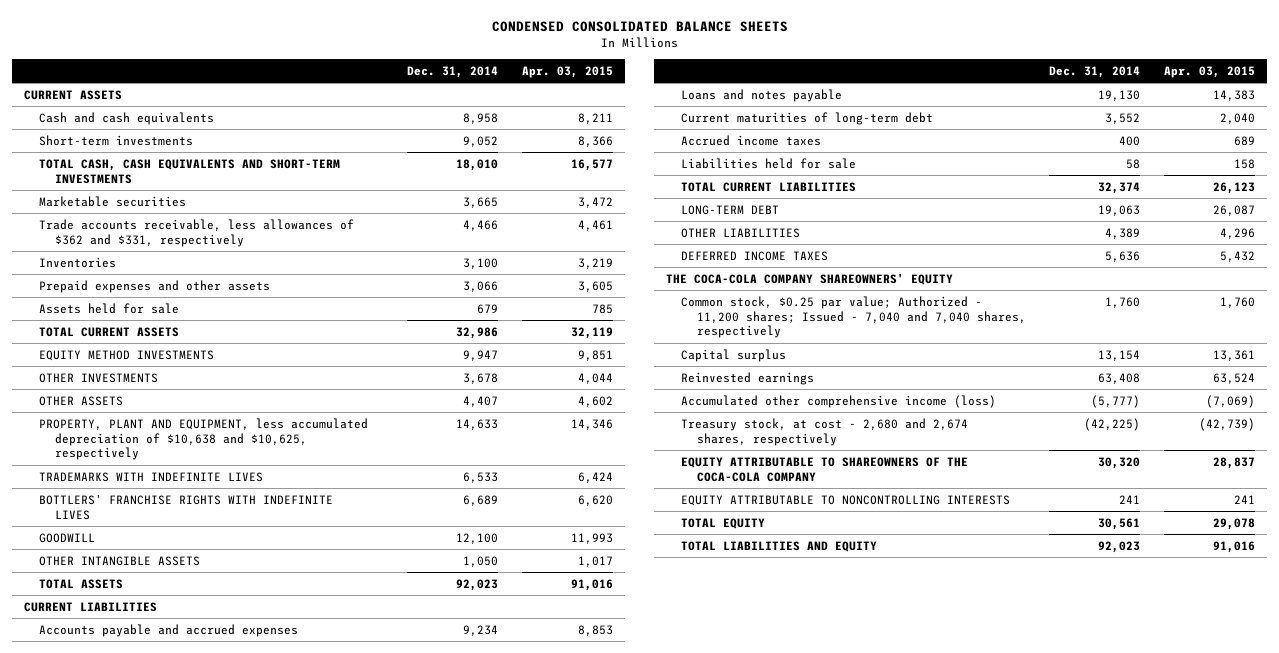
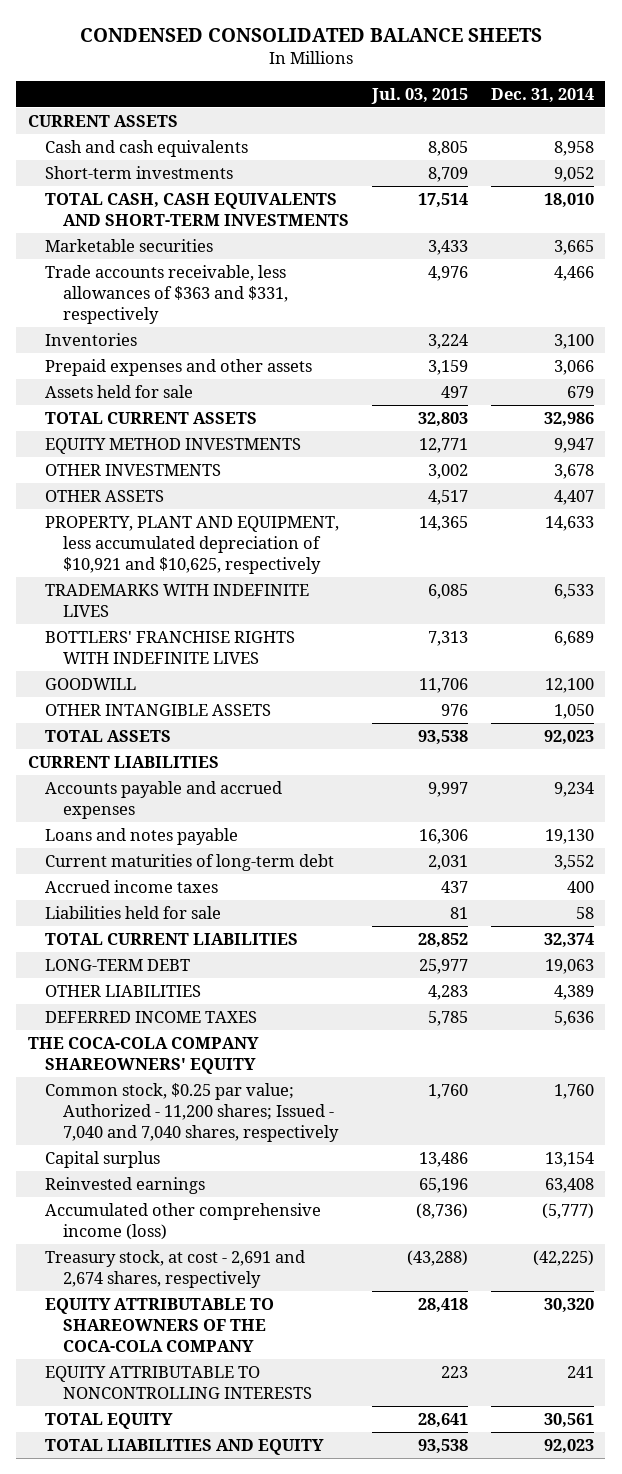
[521,65,613,78] Apr. 03, 2015 -> none
none -> [370,87,468,104] Jul. 03, 2015
[39,218,355,247] Trade accounts receivable, less allowances of $362 and $331, respectively -> [45,264,288,324] Trade accounts receivable, less allowances of $363 and $331, respectively
[39,417,369,461] PROPERTY, PLANT AND EQUIPMENT, less accumulated depreciation of $10,638 and $10,625, respectively -> [45,515,340,574] PROPERTY, PLANT AND EQUIPMENT, less accumulated depreciation of $10,921 and $10,625, respectively
[681,417,969,446] Treasury stock, at cost - 2,680 and 2,674 shares, respectively -> [45,1249,306,1288] Treasury stock, at cost - 2,691 and 2,674 shares, respectively

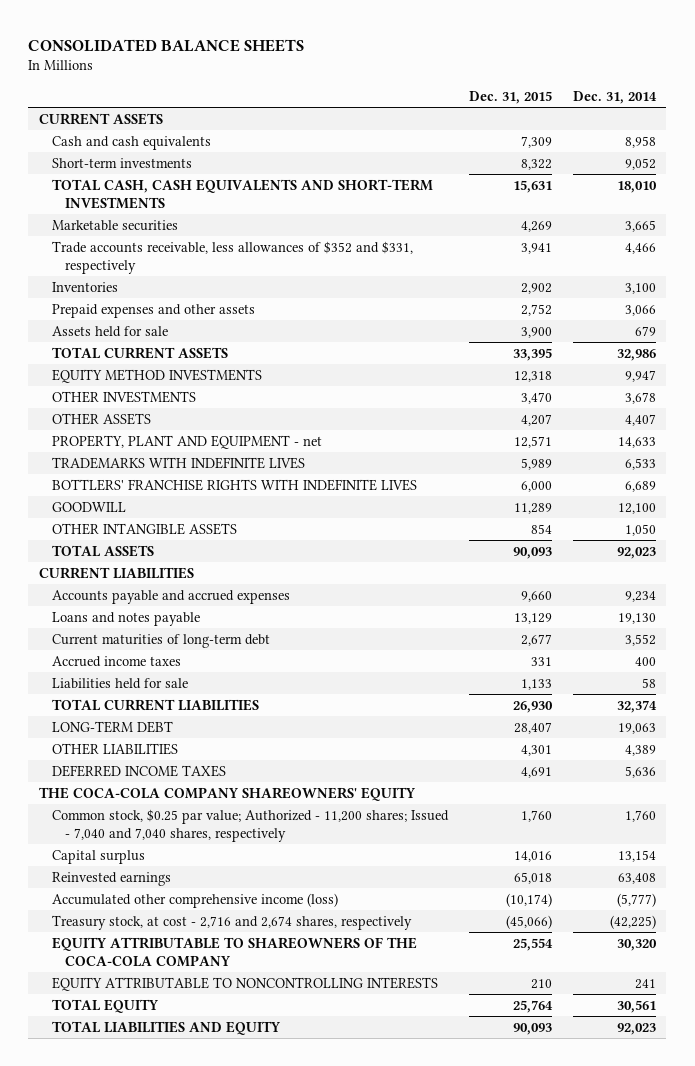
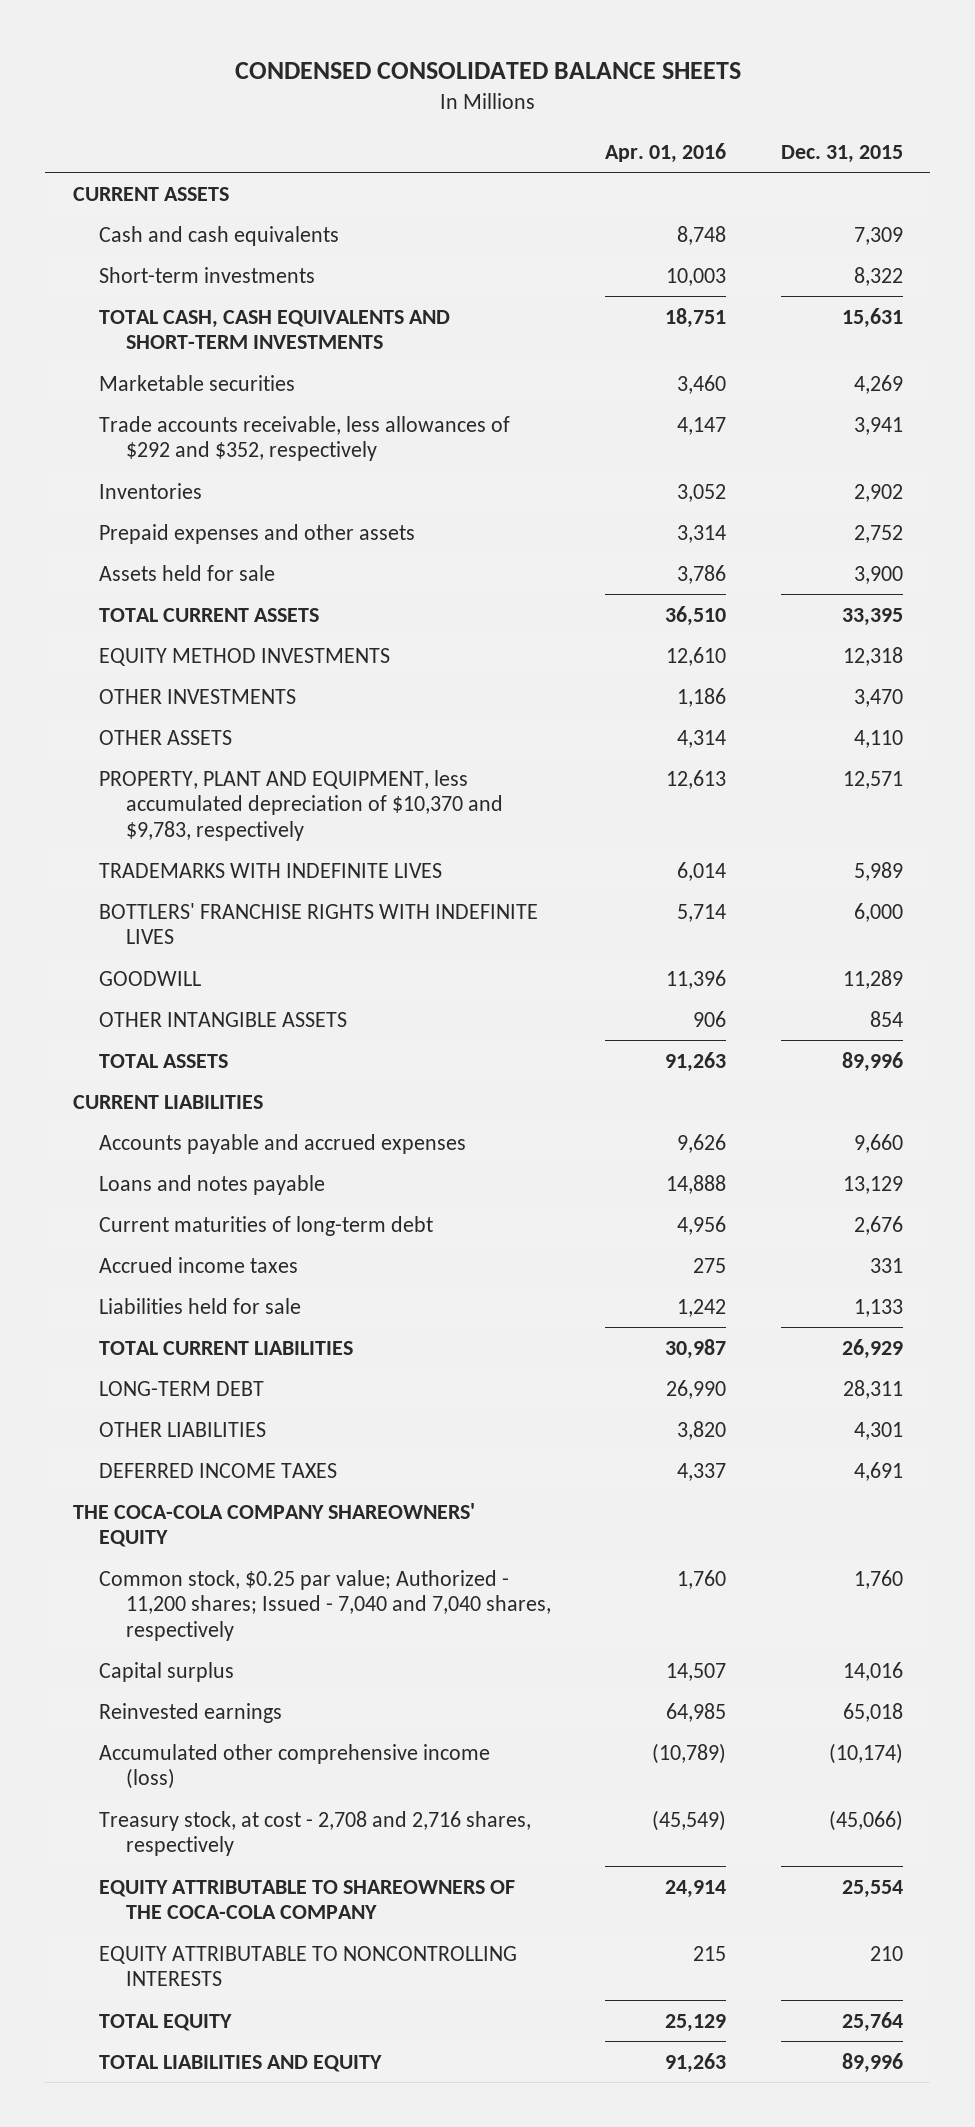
[28,38,305,52] CONSOLIDATED BALANCE SHEETS -> [234,62,741,80] CONDENSED CONSOLIDATED BALANCE SHEETS
[572,90,657,104] Dec. 31, 2014 -> none
none -> [605,142,727,163] Apr. 01, 2016
[51,240,413,274] Trade accounts receivable, less allowances of $352 and $331, respectively -> [99,415,511,462] Trade accounts receivable, less allowances of $292 and $352, respectively
[520,413,552,426] 4,207 -> [853,729,903,748] 4,110
[51,434,322,449] PROPERTY, PLANT AND EQUIPMENT - net -> [99,769,504,841] PROPERTY, PLANT AND EQUIPMENT, less accumulated depreciation of $10,370 and $9,783, respectively
[512,546,552,559] 90,093 -> [841,1051,903,1072] 89,996
[520,633,552,646] 2,677 -> [853,1215,903,1235] 2,676
[512,700,553,713] 26,930 -> [841,1338,903,1359] 26,929
[513,721,552,734] 28,407 -> [842,1379,903,1399] 28,311
[51,914,412,930] Treasury stock, at cost - 2,716 and 2,674 shares, respectively -> [99,1810,532,1857] Treasury stock, at cost - 2,708 and 2,716 shares, respectively
[512,1022,552,1035] 90,093 -> [841,2052,903,2073] 89,996

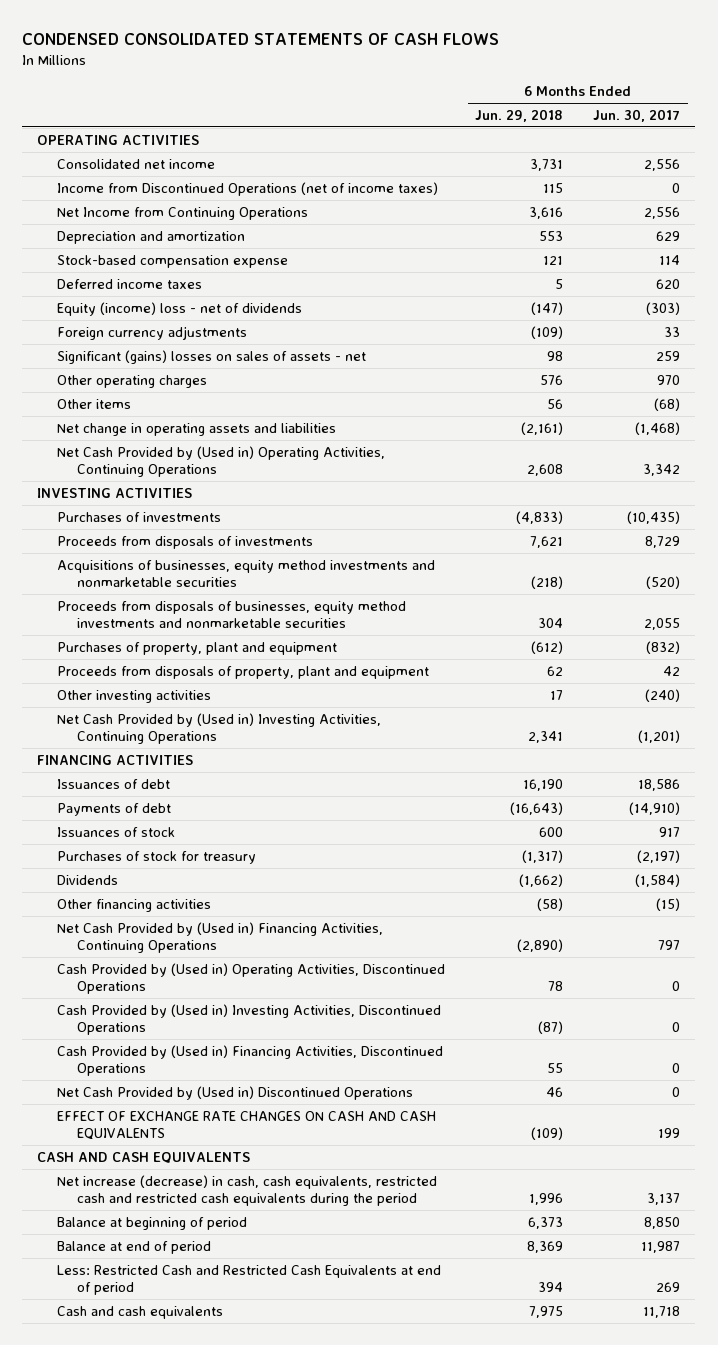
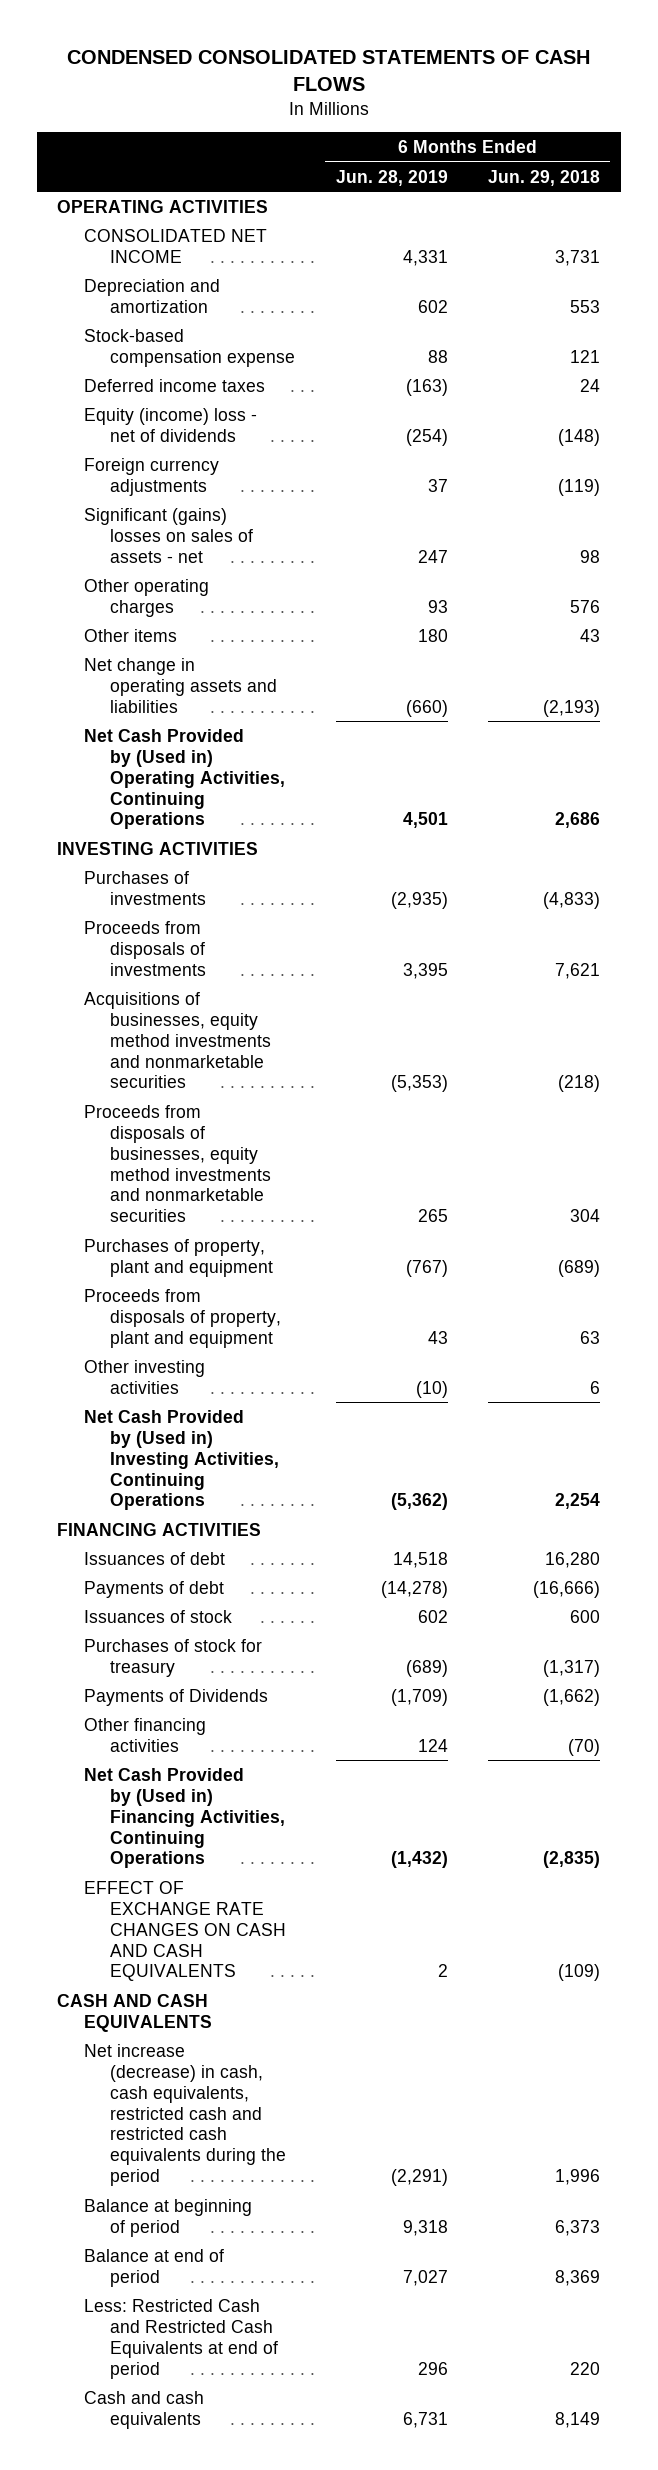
[593,109,681,123] Jun. 30, 2017 -> none
none -> [335,169,448,186] Jun. 28, 2019
[57,181,439,196] Income from Discontinued Operations (net of income taxes) -> none
[57,206,309,220] Net Income from Continuing Operations -> none
[57,158,216,169] Consolidated net income -> [83,228,267,263] CONSOLIDATED NET INCOME
[555,278,564,289] 5 -> [580,378,601,392] 24
[531,301,564,315] (147) -> [558,428,601,446] (148)
[531,325,564,339] (109) -> [558,478,601,496] (119)
[547,398,564,409] 56 -> [580,628,601,642] 43
[521,421,564,435] (2,161) -> [543,699,601,717] (2,193)
[527,464,564,477] 2,608 -> [555,812,601,829] 2,686
[531,640,564,654] (612) -> [558,1259,601,1277] (689)
[547,665,564,676] 62 -> [580,1330,601,1344] 63
[550,689,564,700] 17 -> [590,1380,601,1394] 6
[528,731,564,744] 2,341 -> [555,1493,601,1510] 2,254
[523,778,564,791] 16,190 -> [545,1551,601,1568] 16,280
[510,801,564,815] (16,643) -> [533,1580,601,1598] (16,666)
[57,962,446,995] Cash Provided by (Used in) Operating Activities, Discontinued Operations -> none
[57,1003,442,1036] Cash Provided by (Used in) Investing Activities, Discontinued Operations -> none
[57,1044,444,1077] Cash Provided by (Used in) Financing Activities, Discontinued Operations -> none
[57,1085,414,1100] Net Cash Provided by (Used in) Discontinued Operations -> none
[57,874,119,885] Dividends -> [83,1688,268,1706] Payments of Dividends
[537,897,564,911] (58) -> [568,1738,601,1756] (70)
[517,939,564,953] (2,890) -> [543,1851,601,1869] (2,835)
[538,1282,564,1293] 394 -> [570,2361,601,2375] 220
[529,1305,564,1318] 7,975 -> [555,2411,601,2428] 8,149

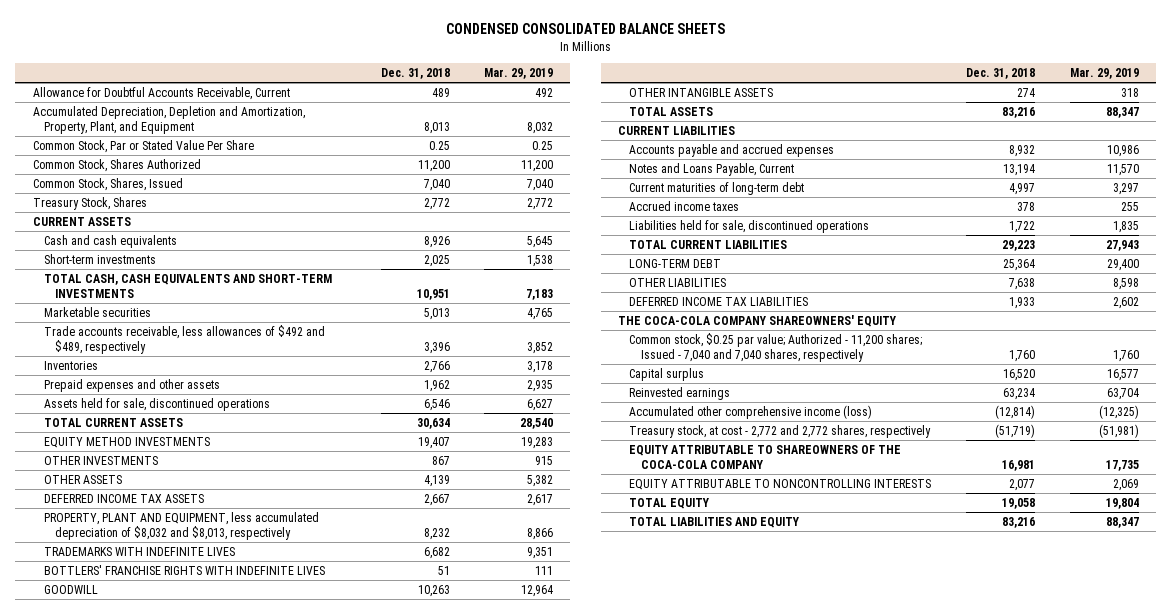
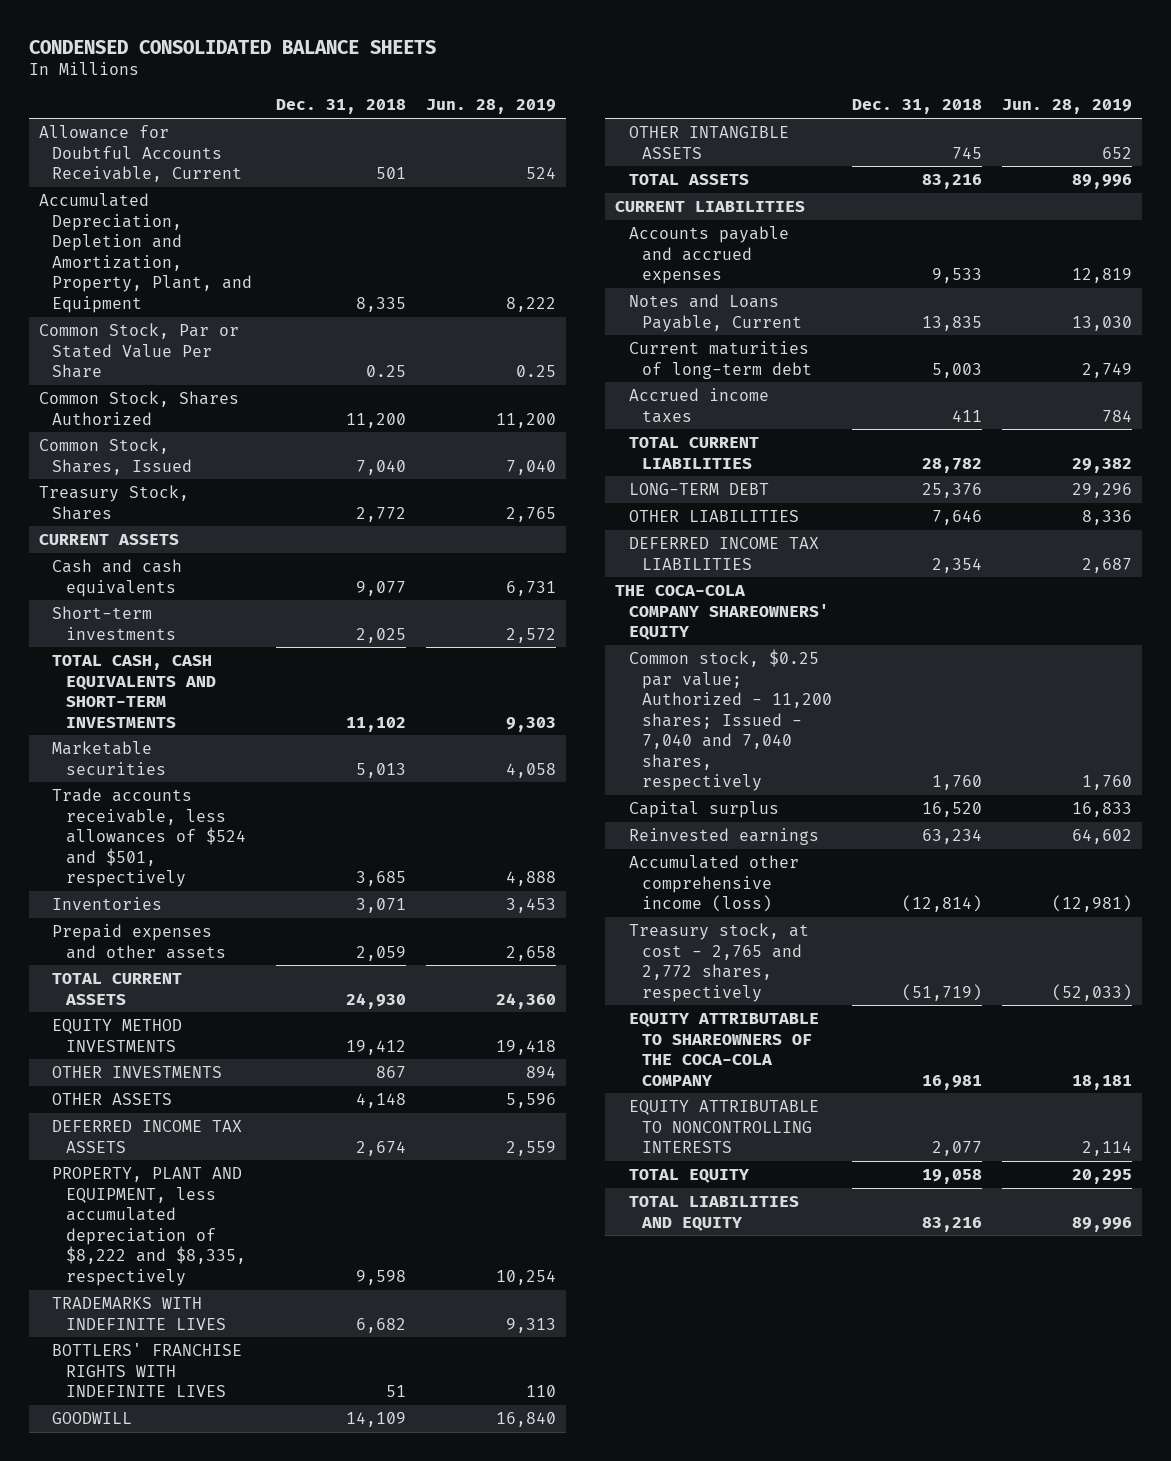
[484,67,554,79] Mar. 29, 2019 -> none
none -> [425,99,556,115] Jun. 28, 2019
[431,87,450,97] 489 -> [375,167,406,180] 501
[423,121,450,134] 8,013 -> [355,296,406,312] 8,335
[423,235,450,248] 8,926 -> [355,580,406,596] 9,077
[416,288,450,300] 10,951 -> [345,716,406,732] 11,102
[43,397,270,411] Assets held for sale, discontinued operations -> none
[43,324,325,354] Trade accounts receivable, less allowances of $492 and $489, respectively -> [52,788,246,888] Trade accounts receivable, less allowances of $524 and $501, respectively
[423,341,450,354] 3,396 -> [355,871,406,887] 3,685
[423,360,450,373] 2,766 -> [355,898,406,914] 3,071
[423,379,450,392] 1,962 -> [355,945,406,961] 2,059
[416,417,450,429] 30,634 -> [345,992,406,1009] 24,930
[417,436,450,449] 19,407 -> [345,1039,406,1055] 19,412
[423,474,450,487] 4,139 -> [355,1093,406,1109] 4,148
[423,493,450,506] 2,667 -> [355,1140,406,1156] 2,674
[43,511,319,540] PROPERTY, PLANT AND EQUIPMENT, less accumulated depreciation of $8,032 and $8,013, respectively -> [52,1167,246,1286] PROPERTY, PLANT AND EQUIPMENT, less accumulated depreciation of $8,222 and $8,335, respectively
[423,527,450,540] 8,232 -> [355,1269,406,1285] 9,598
[417,584,450,597] 10,263 -> [345,1412,406,1428] 14,109
[1017,87,1036,97] 274 -> [951,146,982,159] 745
[629,219,870,233] Liabilities held for sale, discontinued operations -> none
[1009,144,1036,157] 8,932 -> [931,268,982,284] 9,533
[1003,163,1036,176] 13,194 -> [921,315,982,331] 13,835
[1009,182,1036,195] 4,997 -> [931,362,982,378] 5,003
[1017,201,1036,211] 378 -> [951,409,982,422] 411
[1002,239,1036,251] 29,223 -> [921,457,982,473] 28,782
[1003,258,1036,271] 25,364 -> [921,483,982,499] 25,376
[1009,277,1036,290] 7,638 -> [931,510,982,526] 7,646
[1009,296,1036,309] 1,933 -> [931,557,982,573] 2,354
[629,424,932,438] Treasury stock, at cost - 2,772 and 2,772 shares, respectively -> [628,923,809,1002] Treasury stock, at cost - 2,765 and 2,772 shares, respectively

